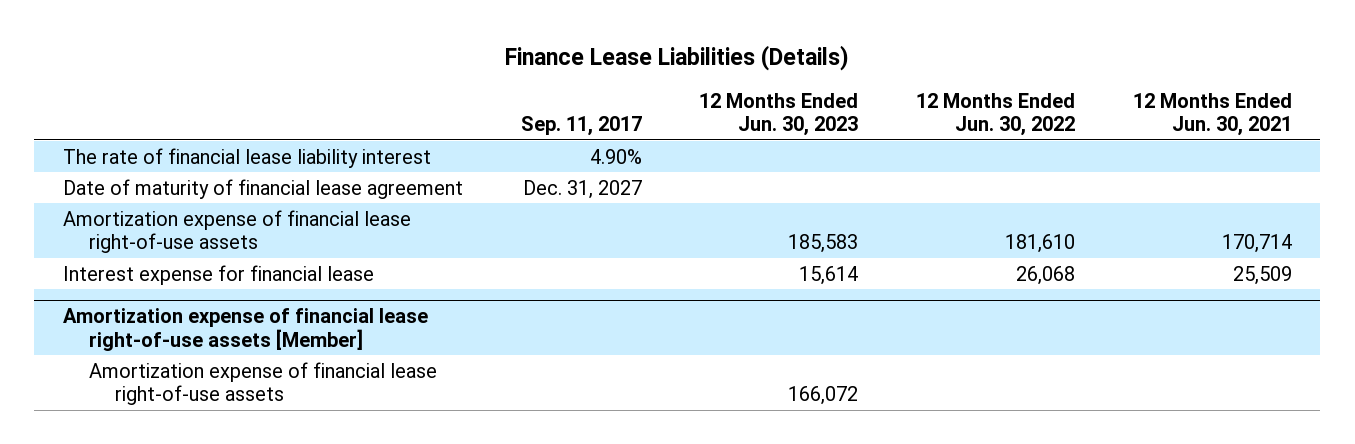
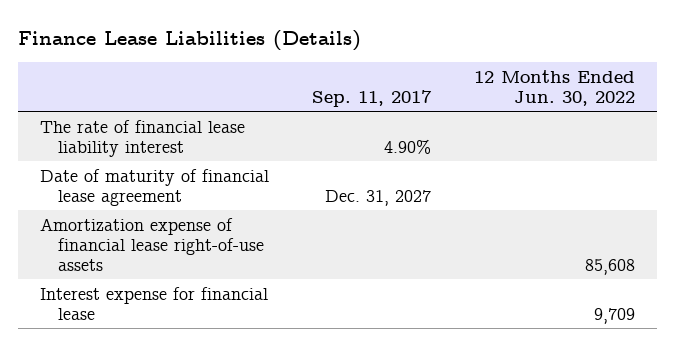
[699,92,859,137] 12 Months Ended Jun. 30, 2023 -> none
[1132,92,1292,137] 12 Months Ended Jun. 30, 2021 -> none
[63,308,429,351] Amortization expense of financial lease right-of-use assets [Member] -> none
[89,361,438,406] Amortization expense of financial lease right-of-use assets -> none
[1005,234,1076,254] 181,610 -> [585,258,636,275] 85,608
[1016,265,1076,285] 26,068 -> [594,307,636,324] 9,709

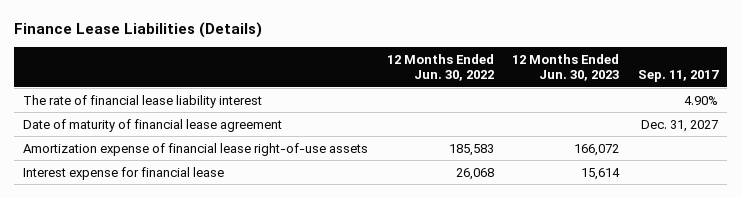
none -> [512,53,620,82] 12 Months Ended Jun. 30, 2023
[585,258,636,275] 85,608 -> [448,143,494,156] 185,583
[594,307,636,324] 9,709 -> [455,167,494,180] 26,068

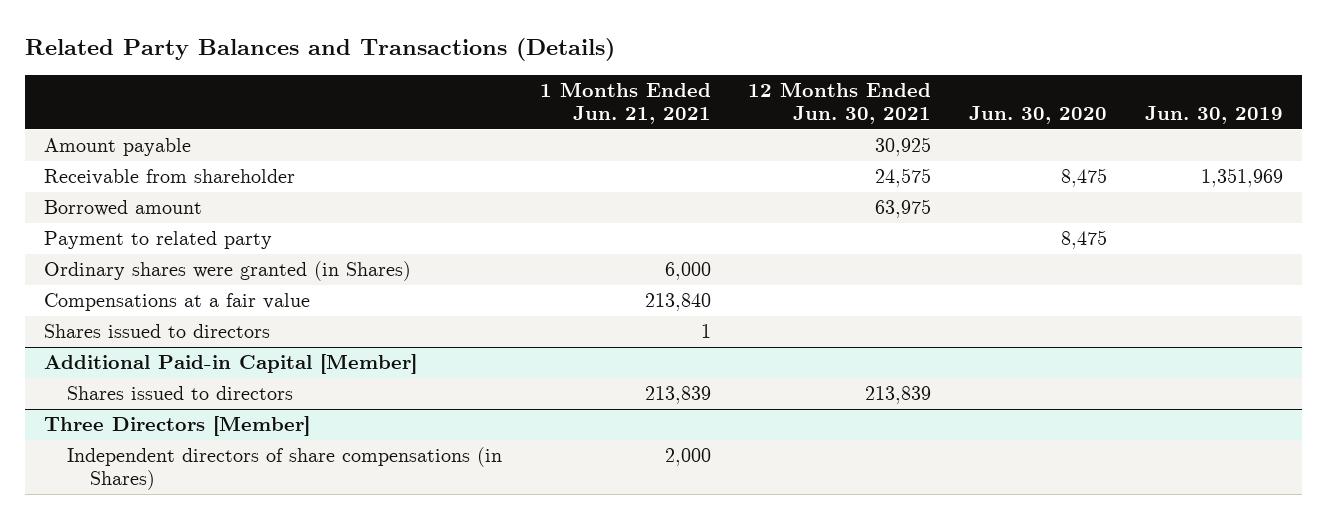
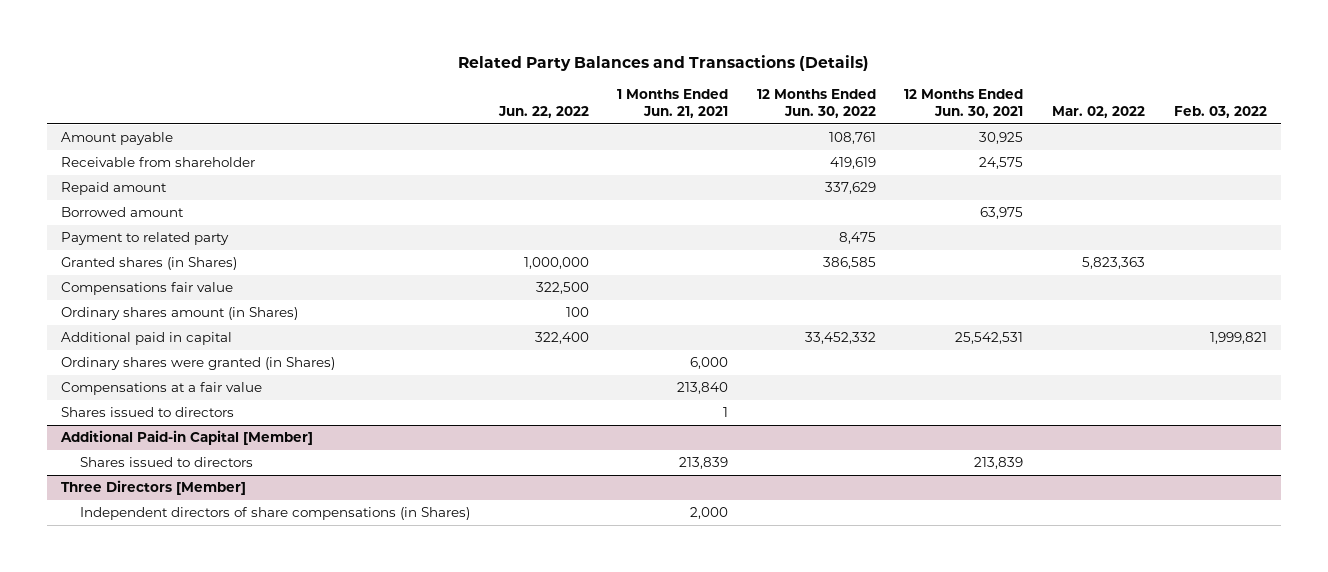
[969,105,1108,124] Jun. 30, 2020 -> none
[1144,105,1283,124] Jun. 30, 2019 -> none
none -> [497,105,589,118] Jun. 22, 2022
none -> [756,88,876,118] 12 Months Ended Jun. 30, 2022
none -> [1051,105,1145,118] Mar. 02, 2022
none -> [1173,105,1267,118] Feb. 03, 2022
none -> [61,182,168,196] Repaid amount
none -> [61,257,238,271] Granted shares (in Shares)
none -> [61,282,234,296] Compensations fair value
none -> [61,307,299,321] Ordinary shares amount (in Shares)
none -> [61,332,233,346] Additional paid in capital

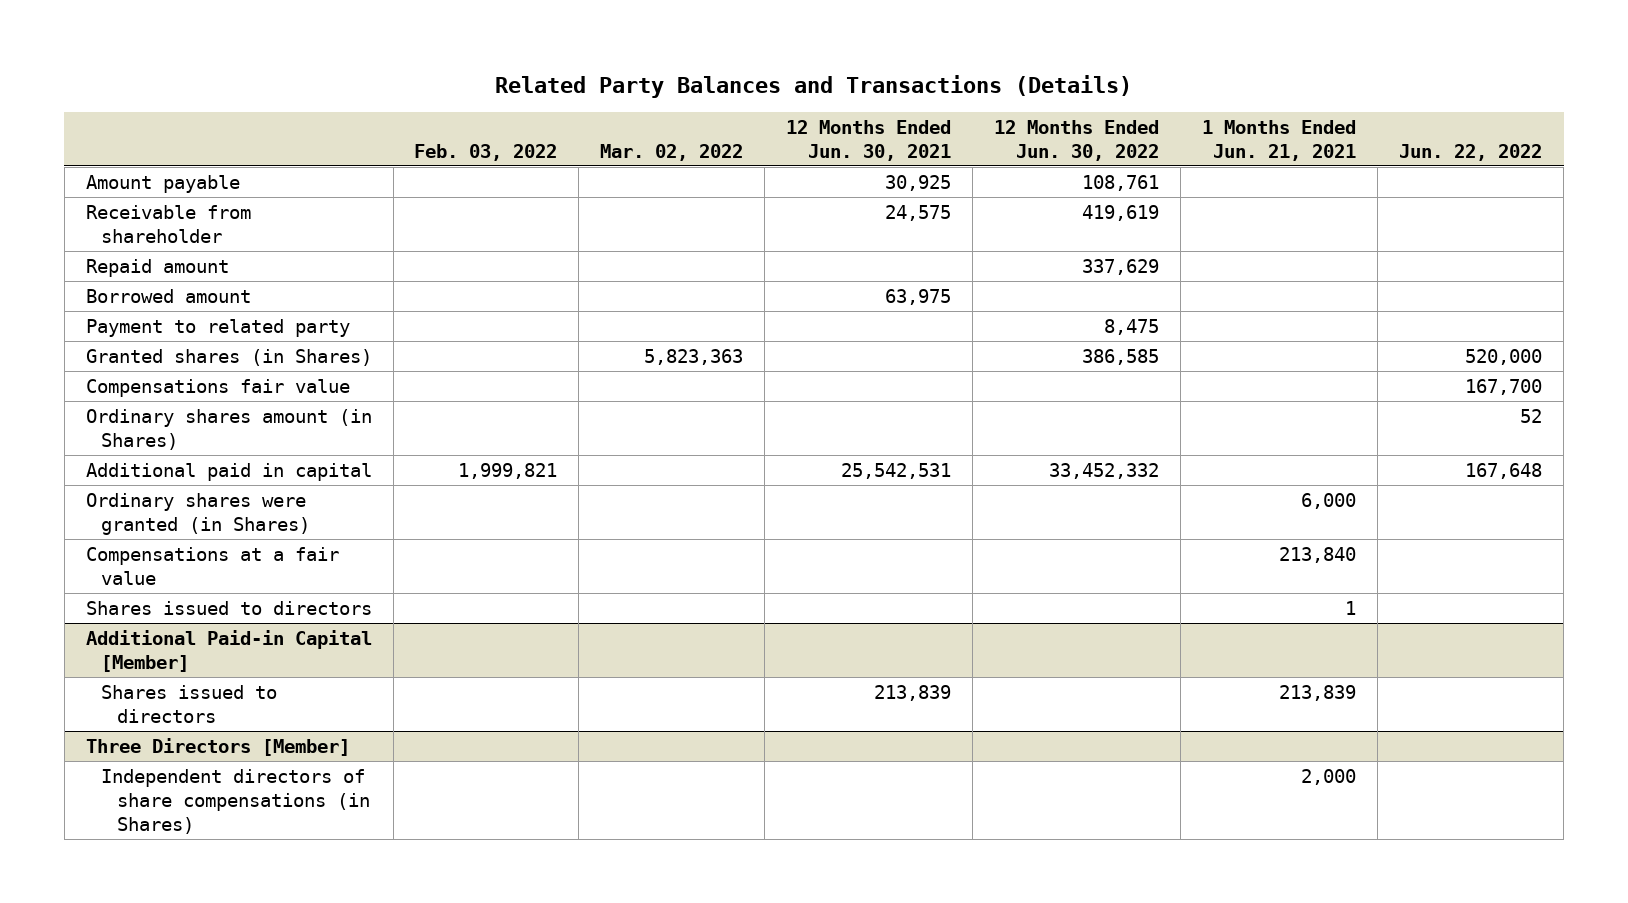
[523,257,589,270] 1,000,000 -> [1465,348,1543,365] 520,000
[535,282,589,295] 322,500 -> [1465,378,1543,395] 167,700
[565,307,589,318] 100 -> [1520,408,1543,423] 52
[534,332,589,345] 322,400 -> [1465,462,1543,479] 167,648

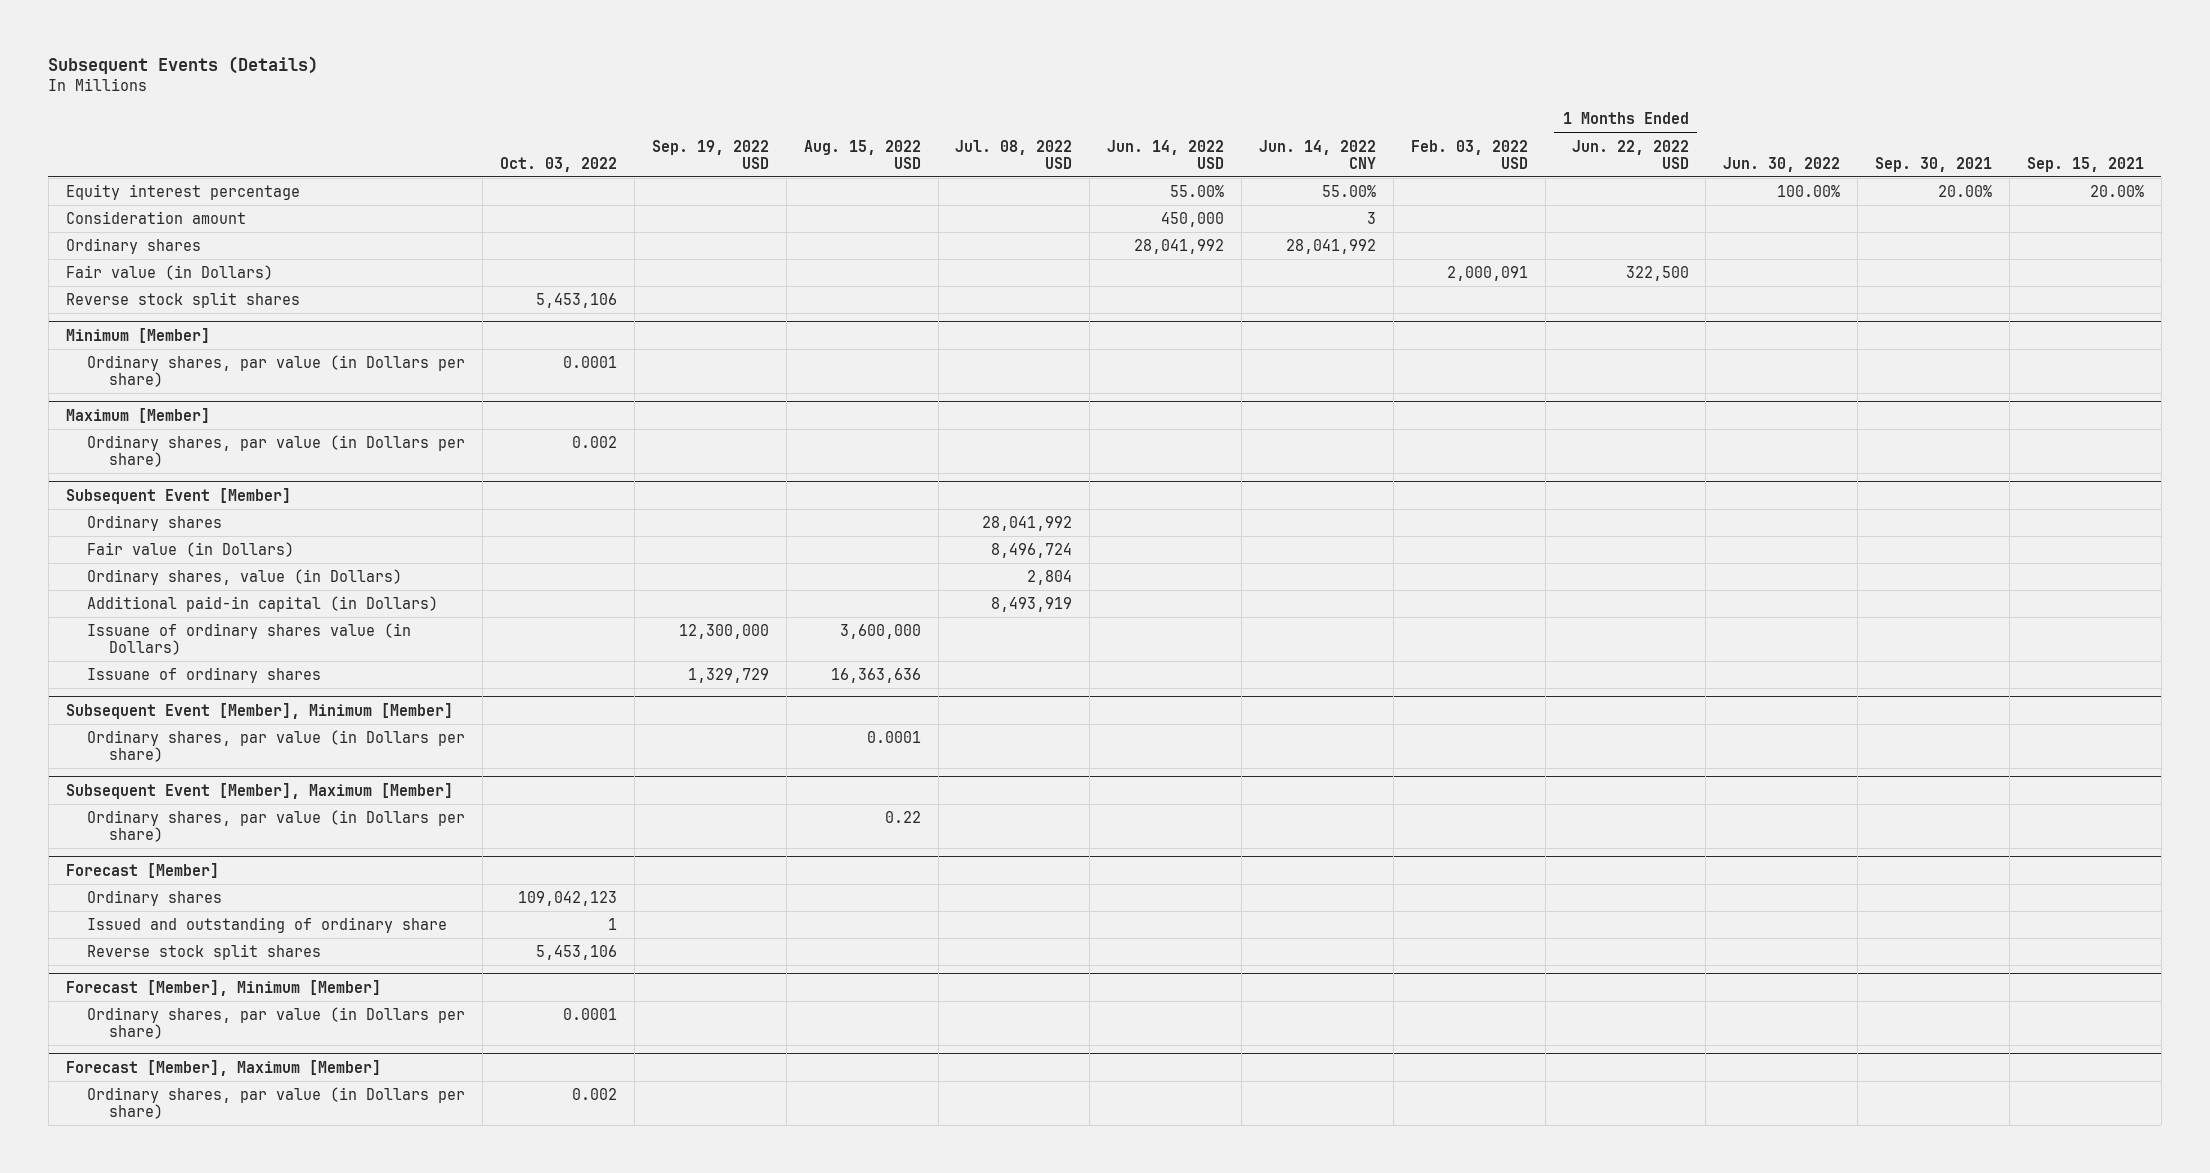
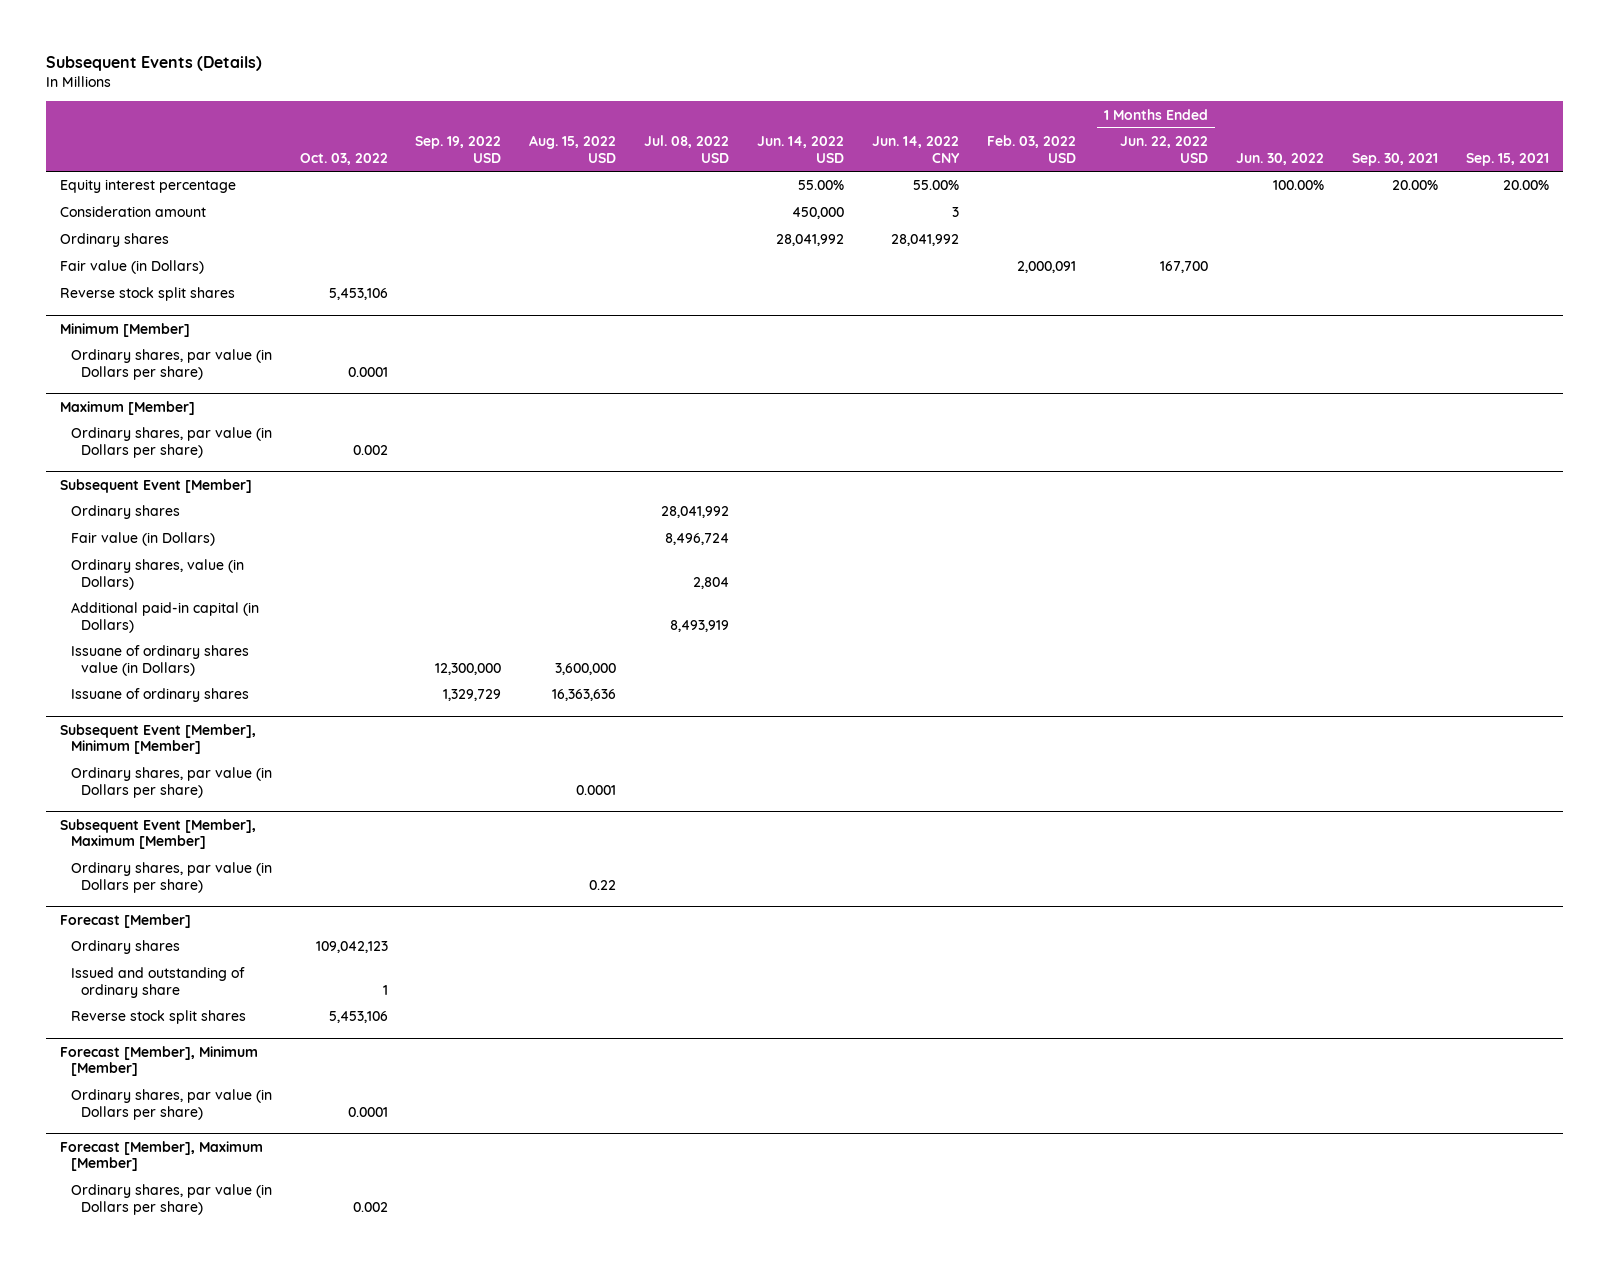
[1625,265,1689,281] 322,500 -> [1160,261,1209,274] 167,700

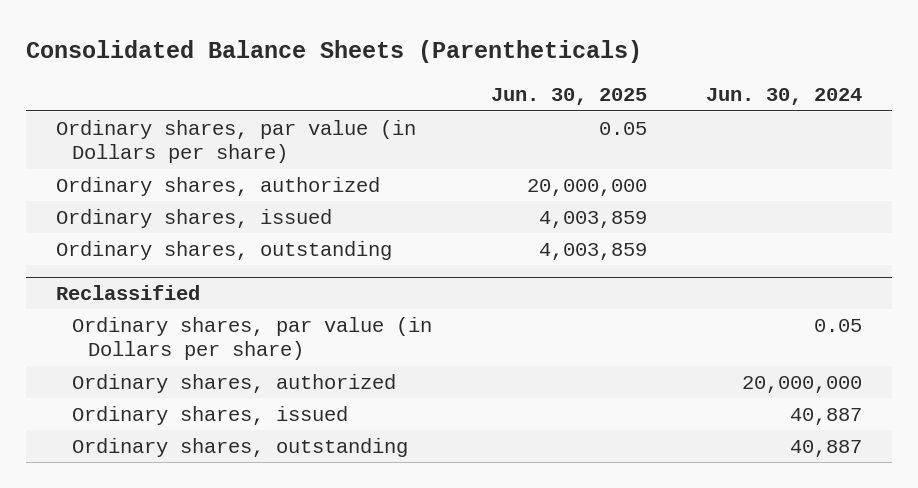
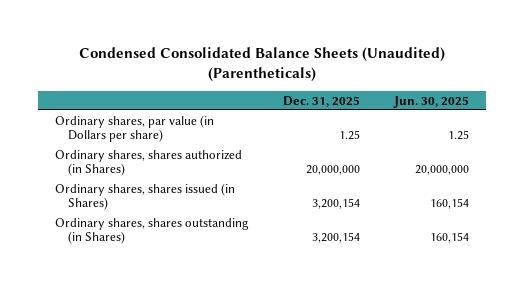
[26,40,643,64] Consolidated Balance Sheets (Parentheticals) -> [79,47,446,83] Condensed Consolidated Balance Sheets (Unaudited) (Parentheticals)
[706,88,863,106] Jun. 30, 2024 -> none
none -> [282,95,360,107] Dec. 31, 2025
[55,285,200,301] Reclassified -> none
[71,316,432,361] Ordinary shares, par value (in Dollars per share) -> none
[71,373,396,393] Ordinary shares, authorized -> none
[71,405,348,425] Ordinary shares, issued -> none
[71,437,408,457] Ordinary shares, outstanding -> none
[599,121,648,135] 0.05 -> [448,130,470,141] 1.25
[55,176,380,196] Ordinary shares, authorized -> [55,149,243,177] Ordinary shares, shares authorized (in Shares)
[55,208,332,228] Ordinary shares, issued -> [55,182,236,211] Ordinary shares, shares issued (in Shares)
[539,210,648,228] 4,003,859 -> [430,198,470,210] 160,154
[55,240,392,260] Ordinary shares, outstanding -> [55,217,250,245] Ordinary shares, shares outstanding (in Shares)
[539,242,648,260] 4,003,859 -> [430,232,470,244] 160,154

